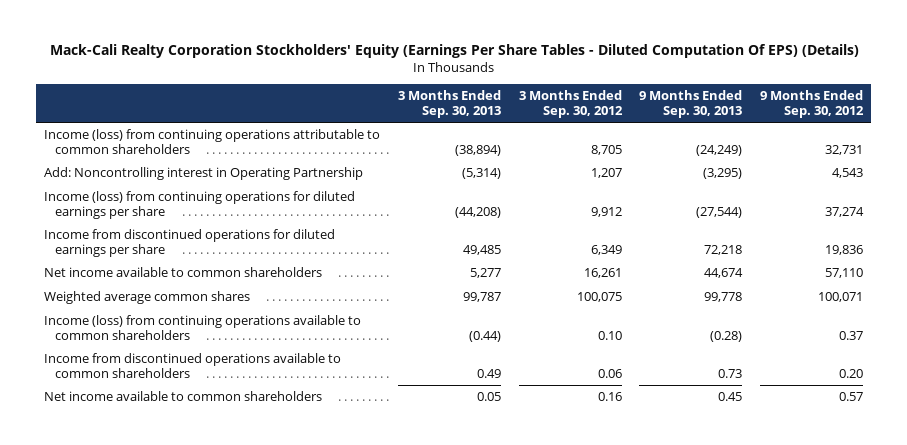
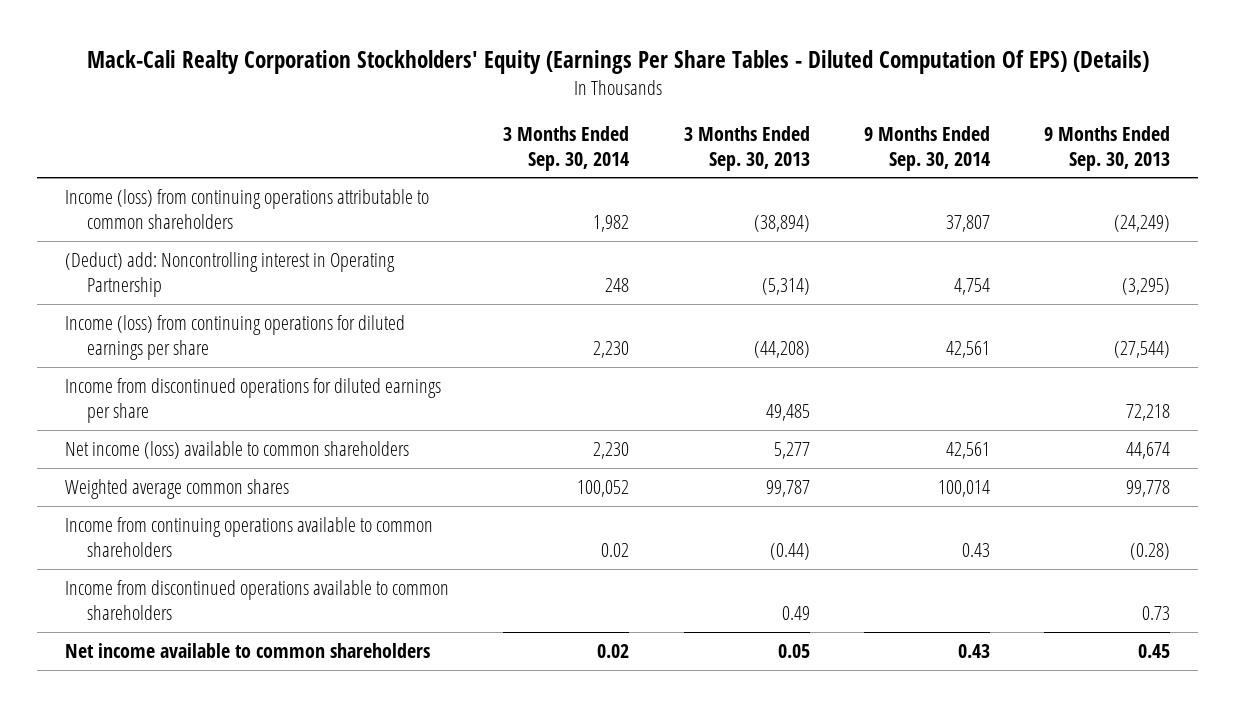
[518,90,623,118] 3 Months Ended Sep. 30, 2012 -> none
[759,90,864,118] 9 Months Ended Sep. 30, 2012 -> none
none -> [503,125,630,171] 3 Months Ended Sep. 30, 2014
none -> [863,125,990,171] 9 Months Ended Sep. 30, 2014
[44,167,364,181] Add: Noncontrolling interest in Operating Partnership -> [64,251,395,297] (Deduct) add: Noncontrolling interest in Operating Partnership
[44,267,323,278] Net income available to common shareholders -> [64,440,409,459] Net income (loss) available to common shareholders
[44,315,362,340] Income (loss) from continuing operations available to common shareholders -> [64,516,433,557] Income from continuing operations available to common shareholders

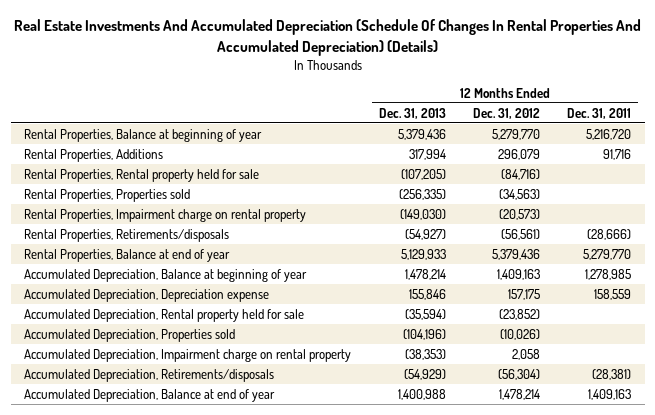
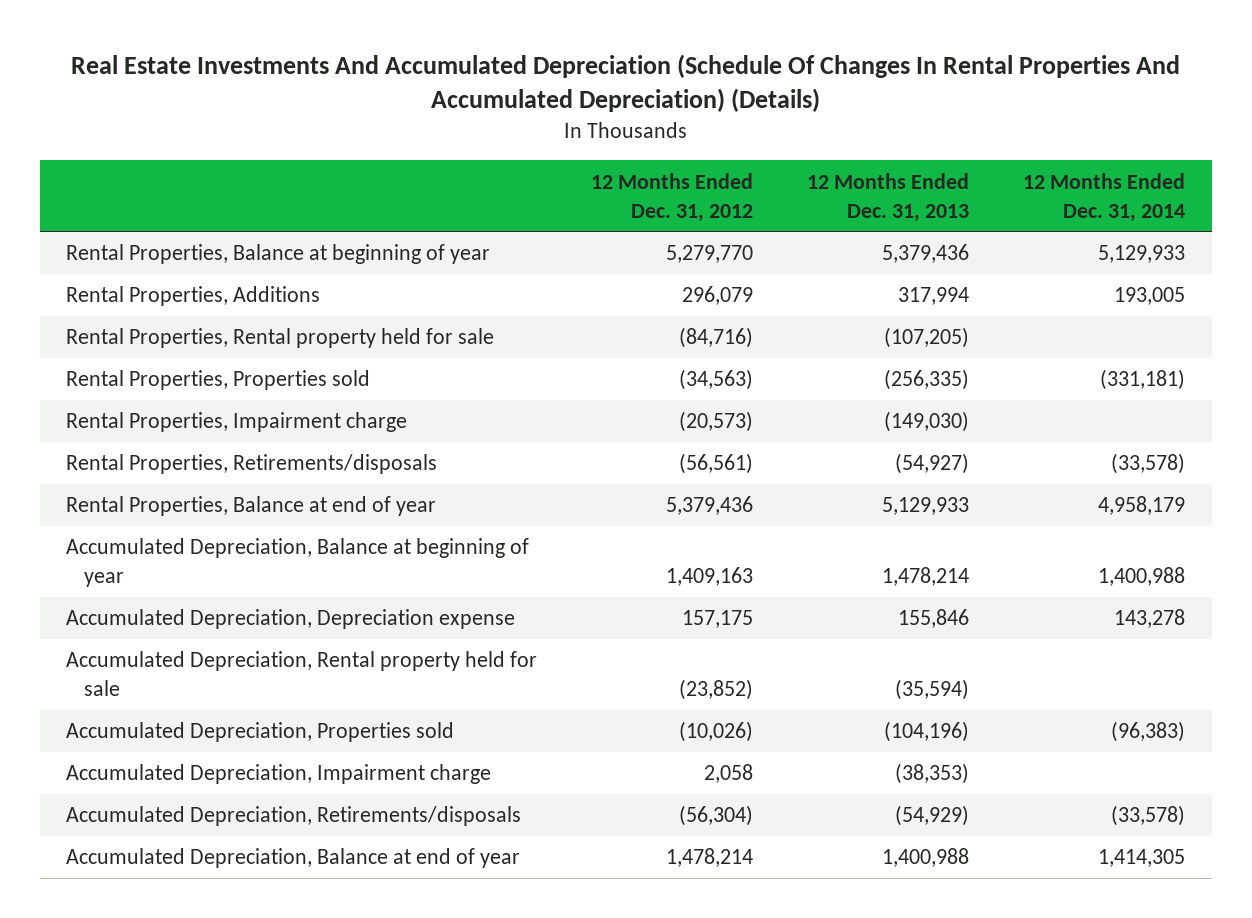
[567,107,632,119] Dec. 31, 2011 -> none
none -> [1023,172,1186,222] 12 Months Ended Dec. 31, 2014
[24,208,307,222] Rental Properties, Impairment charge on rental property -> [66,412,408,433] Rental Properties, Impairment charge
[24,348,352,362] Accumulated Depreciation, Impairment charge on rental property -> [66,764,492,785] Accumulated Depreciation, Impairment charge

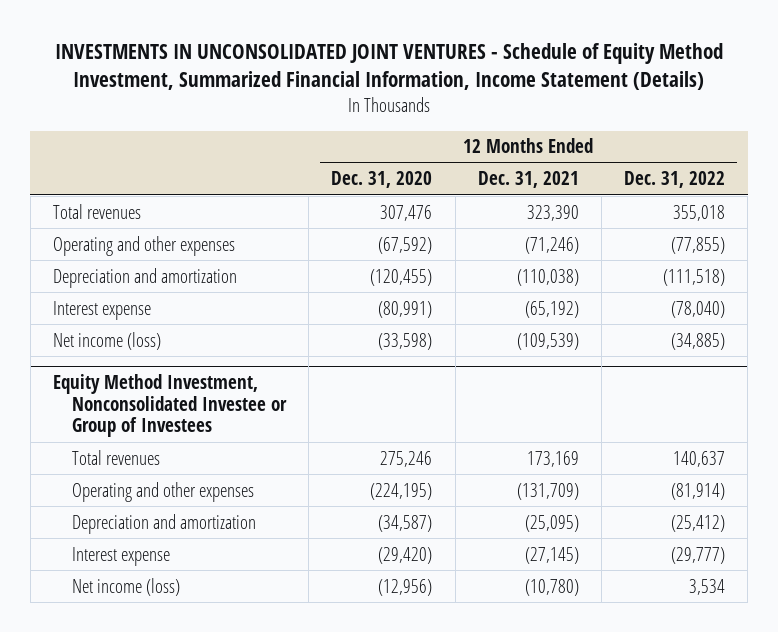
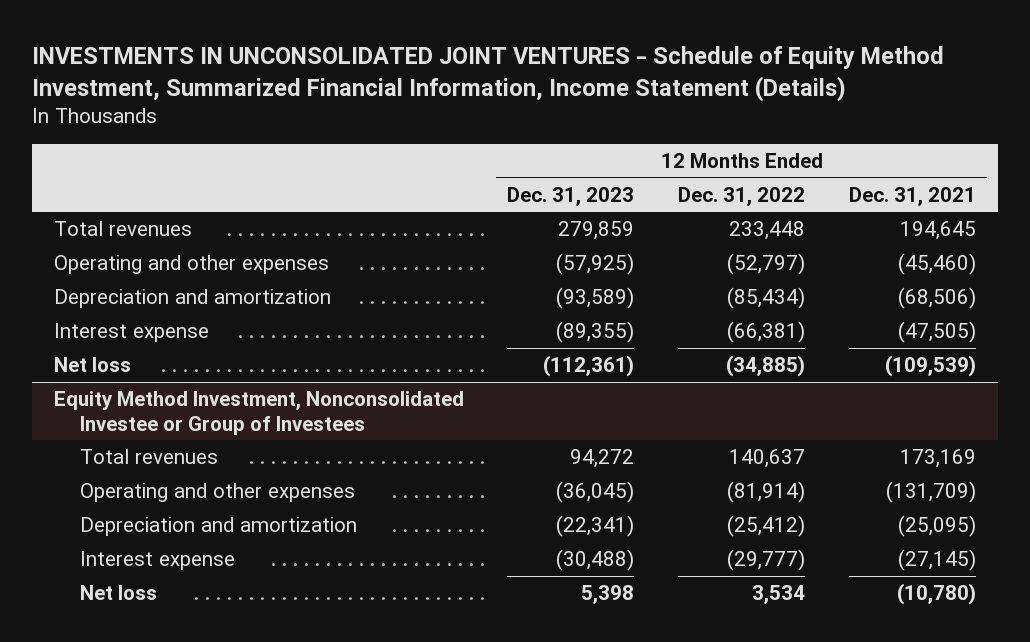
[331,171,433,189] Dec. 31, 2020 -> none
none -> [507,186,635,206] Dec. 31, 2023
[526,204,579,221] 323,390 -> [900,221,977,241] 194,645
[673,204,726,221] 355,018 -> [729,221,806,241] 233,448
[524,236,579,254] (71,246) -> [898,253,977,276] (45,460)
[671,236,726,254] (77,855) -> [727,253,806,276] (52,797)
[516,268,579,286] (110,038) -> [898,287,977,310] (68,506)
[663,268,726,286] (111,518) -> [727,287,806,310] (85,434)
[524,300,579,318] (65,192) -> [898,321,977,344] (47,505)
[671,300,726,318] (78,040) -> [727,321,806,344] (66,381)
[53,331,162,350] Net income (loss) -> [53,357,131,373] Net loss
[71,577,180,596] Net income (loss) -> [79,585,157,601] Net loss

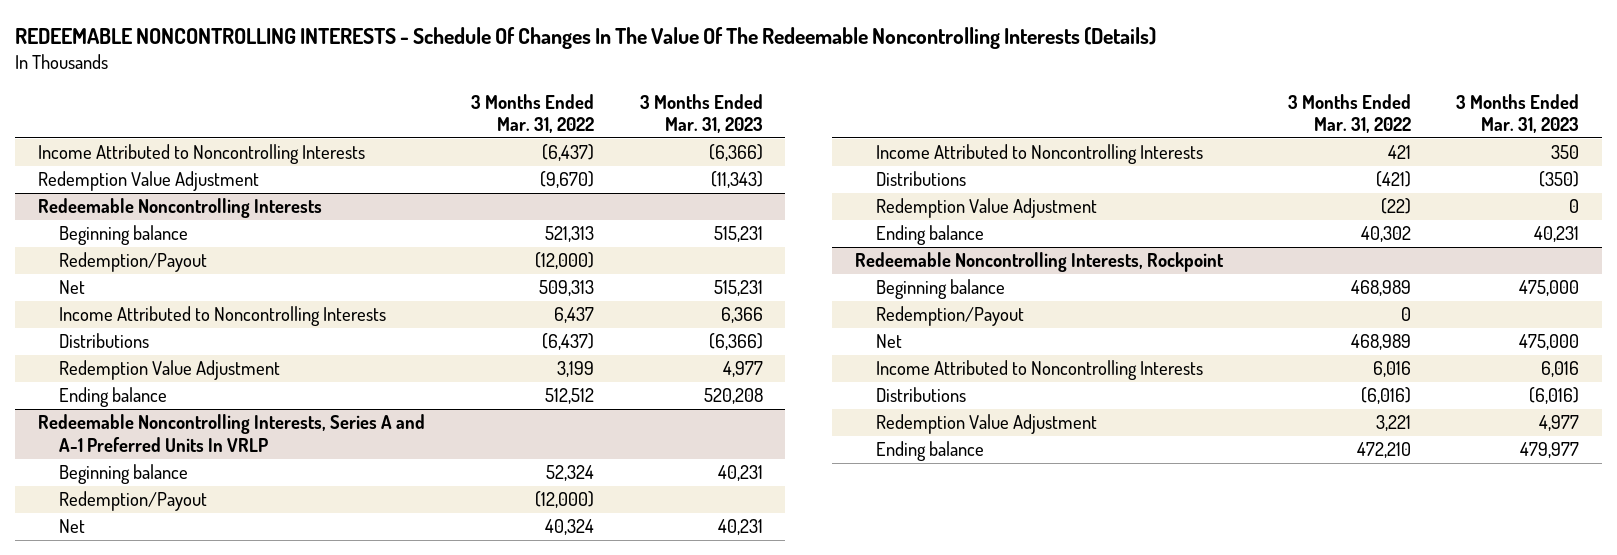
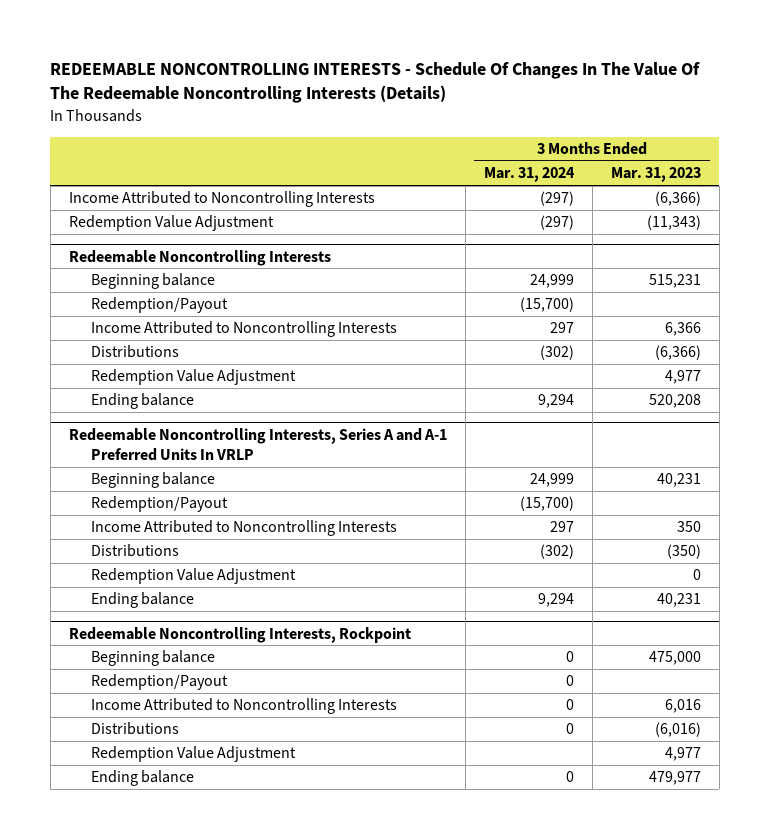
[470,93,594,134] 3 Months Ended Mar. 31, 2022 -> none
none -> [483,167,575,183] Mar. 31, 2024
[59,280,86,295] Net -> none
[59,519,86,534] Net -> none
[875,334,902,349] Net -> none

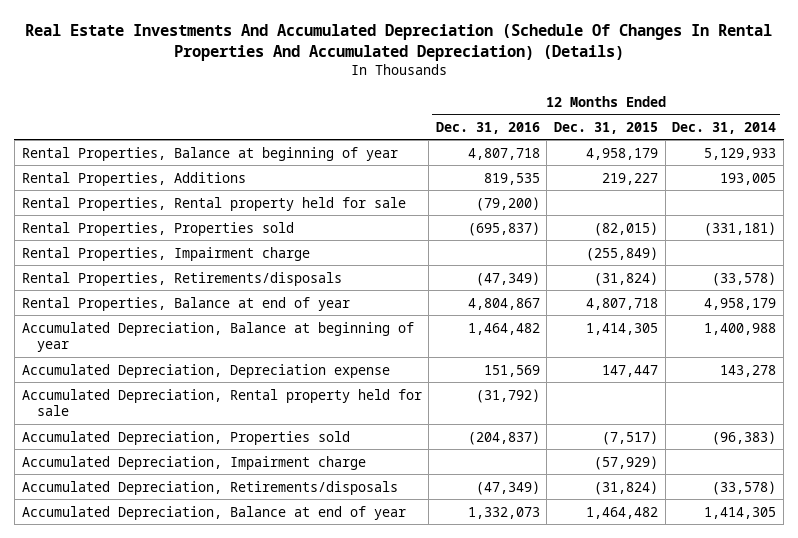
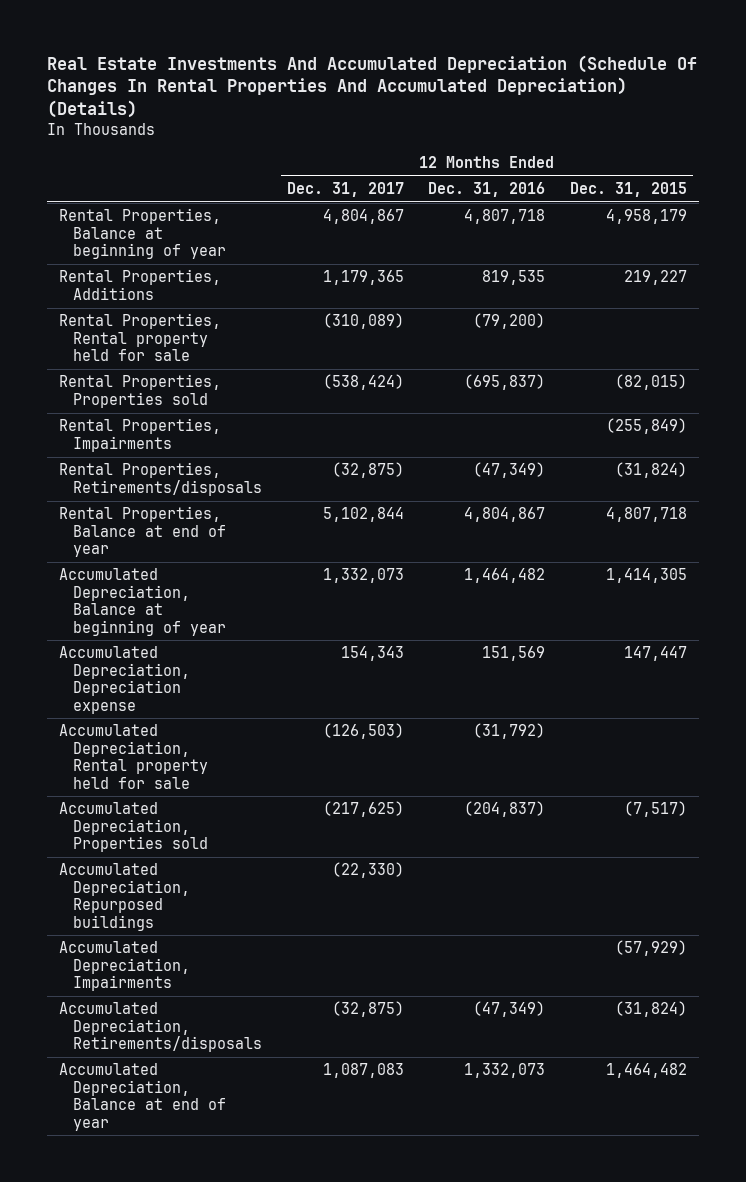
[672,121,777,134] Dec. 31, 2014 -> none
none -> [286,181,404,197] Dec. 31, 2017
[21,246,310,261] Rental Properties, Impairment charge -> [59,418,222,452] Rental Properties, Impairments
none -> [59,863,191,931] Accumulated Depreciation, Repurposed buildings
[21,455,366,470] Accumulated Depreciation, Impairment charge -> [59,941,191,992] Accumulated Depreciation, Impairments

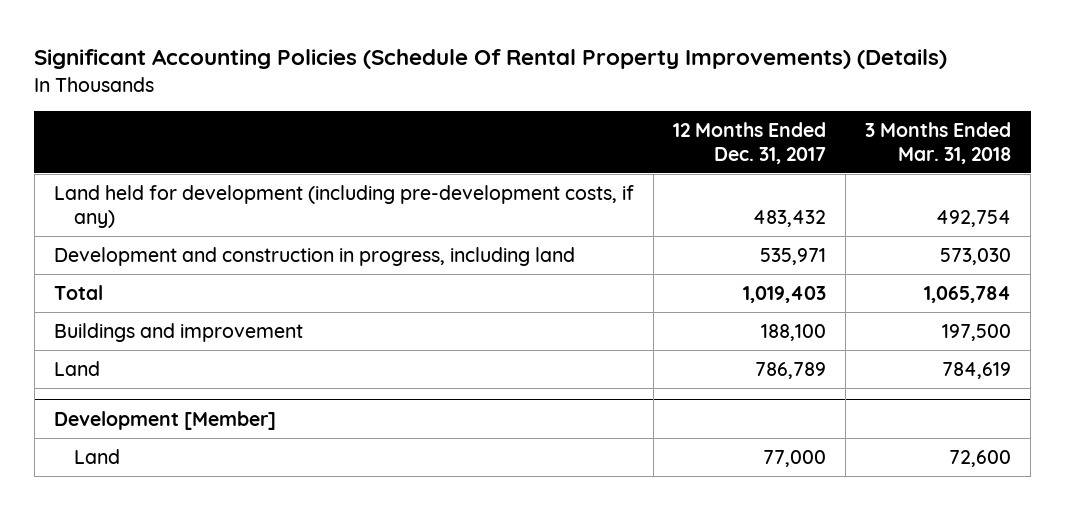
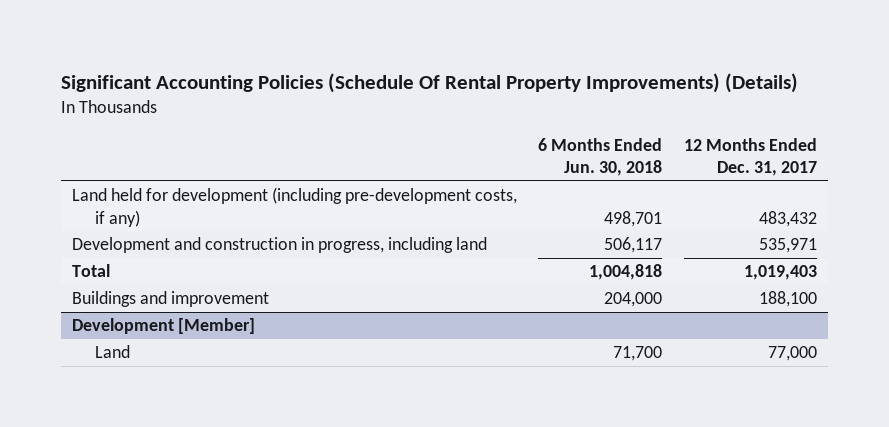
[865,122,1012,165] 3 Months Ended Mar. 31, 2018 -> none
none -> [538,137,663,176] 6 Months Ended Jun. 30, 2018
[53,360,100,376] Land -> none

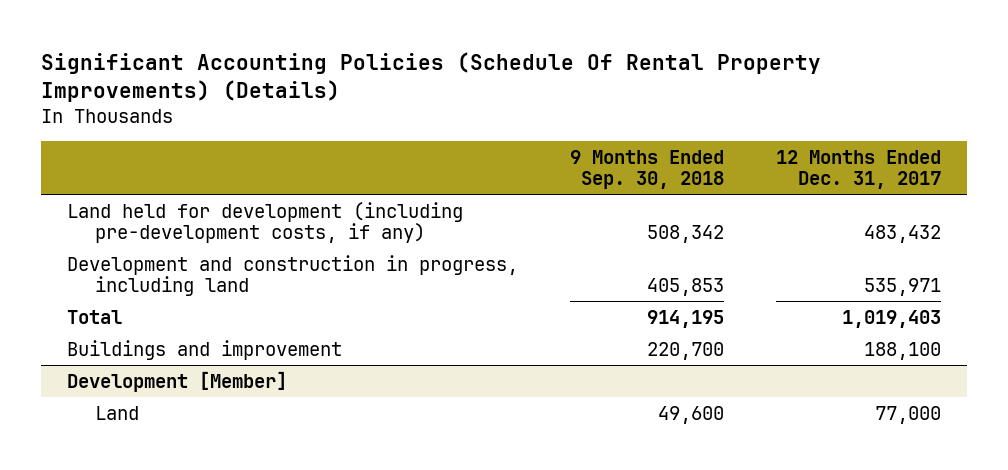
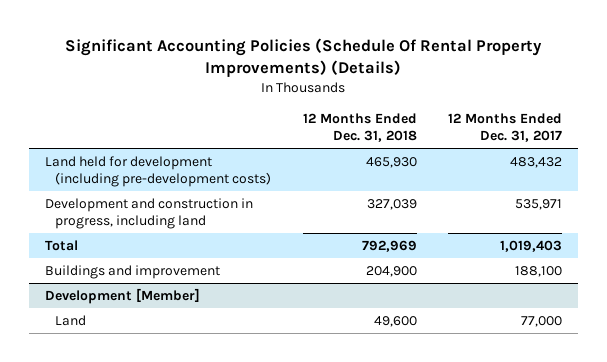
[569,149,724,190] 9 Months Ended Sep. 30, 2018 -> none
none -> [302,113,417,143] 12 Months Ended Dec. 31, 2018
[67,201,464,243] Land held for development (including pre-development costs, if any) -> [44,156,272,187] Land held for development (including pre-development costs)

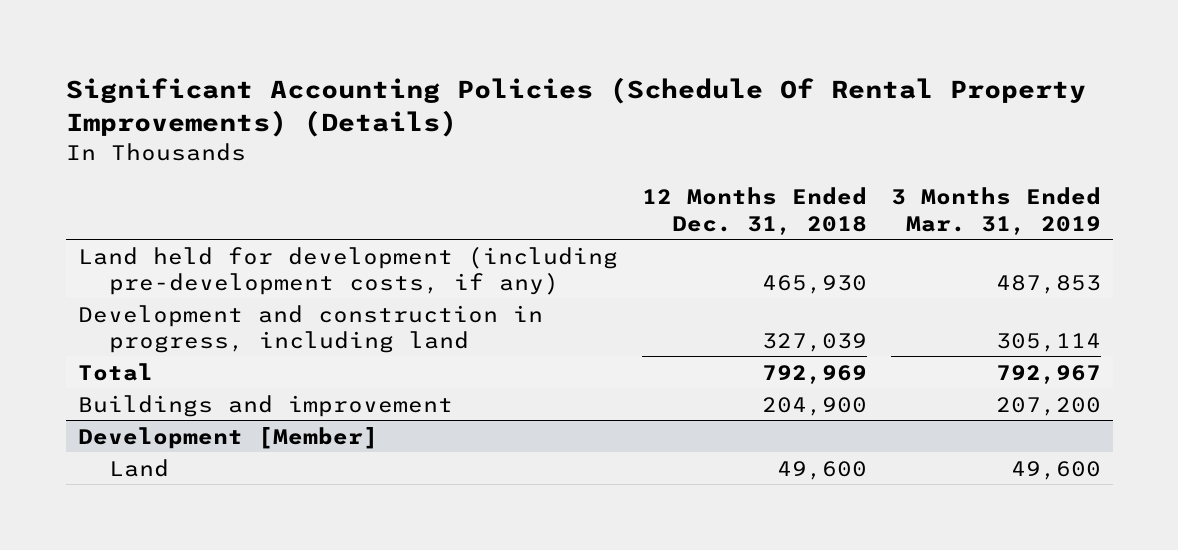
[448,113,563,143] 12 Months Ended Dec. 31, 2017 -> none
none -> [890,187,1101,235] 3 Months Ended Mar. 31, 2019
[44,156,272,187] Land held for development (including pre-development costs) -> [77,245,618,295] Land held for development (including pre-development costs, if any)

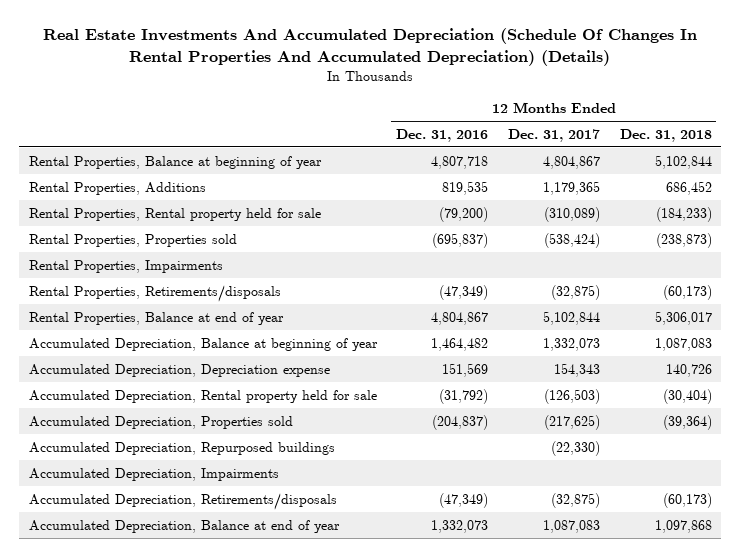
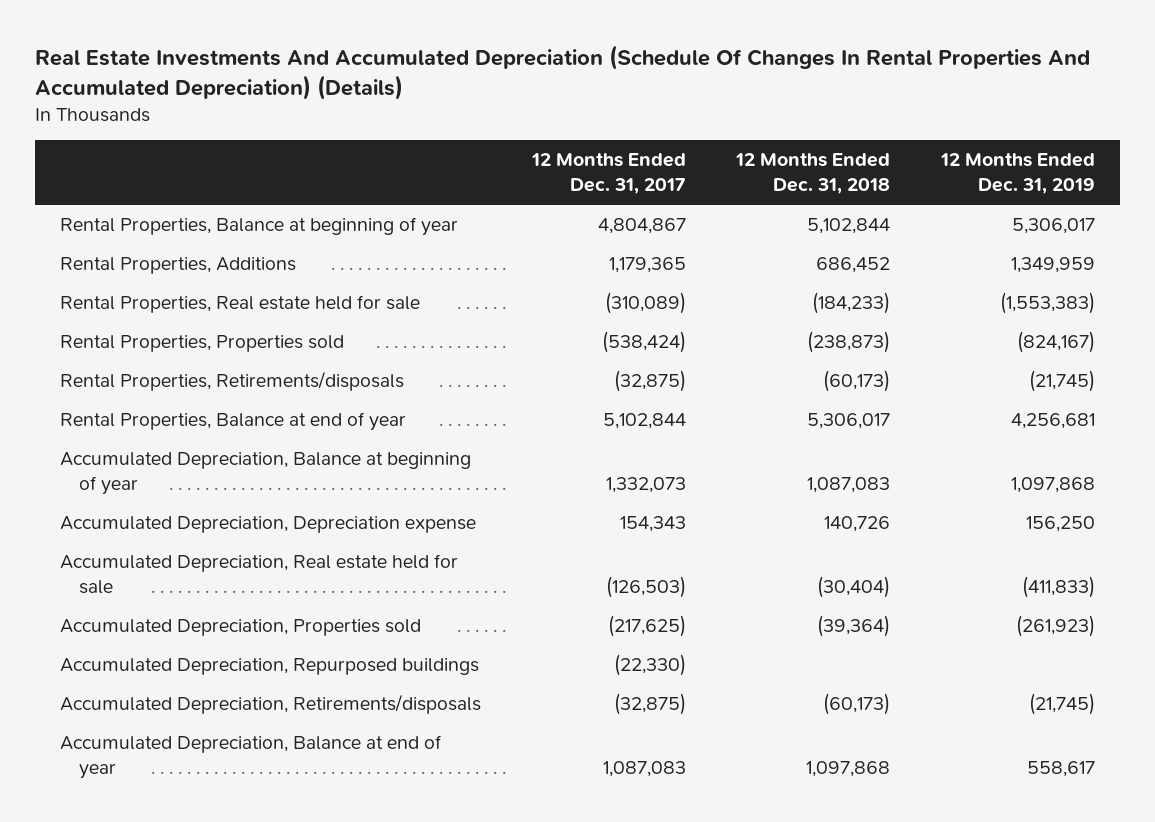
[396,128,489,142] Dec. 31, 2016 -> none
none -> [939,153,1095,195] 12 Months Ended Dec. 31, 2019
[28,207,321,221] Rental Properties, Rental property held for sale -> [59,295,420,314] Rental Properties, Real estate held for sale
[28,259,223,273] Rental Properties, Impairments -> none
[28,389,377,403] Accumulated Depreciation, Rental property held for sale -> [59,554,458,595] Accumulated Depreciation, Real estate held for sale
[28,467,279,481] Accumulated Depreciation, Impairments -> none

